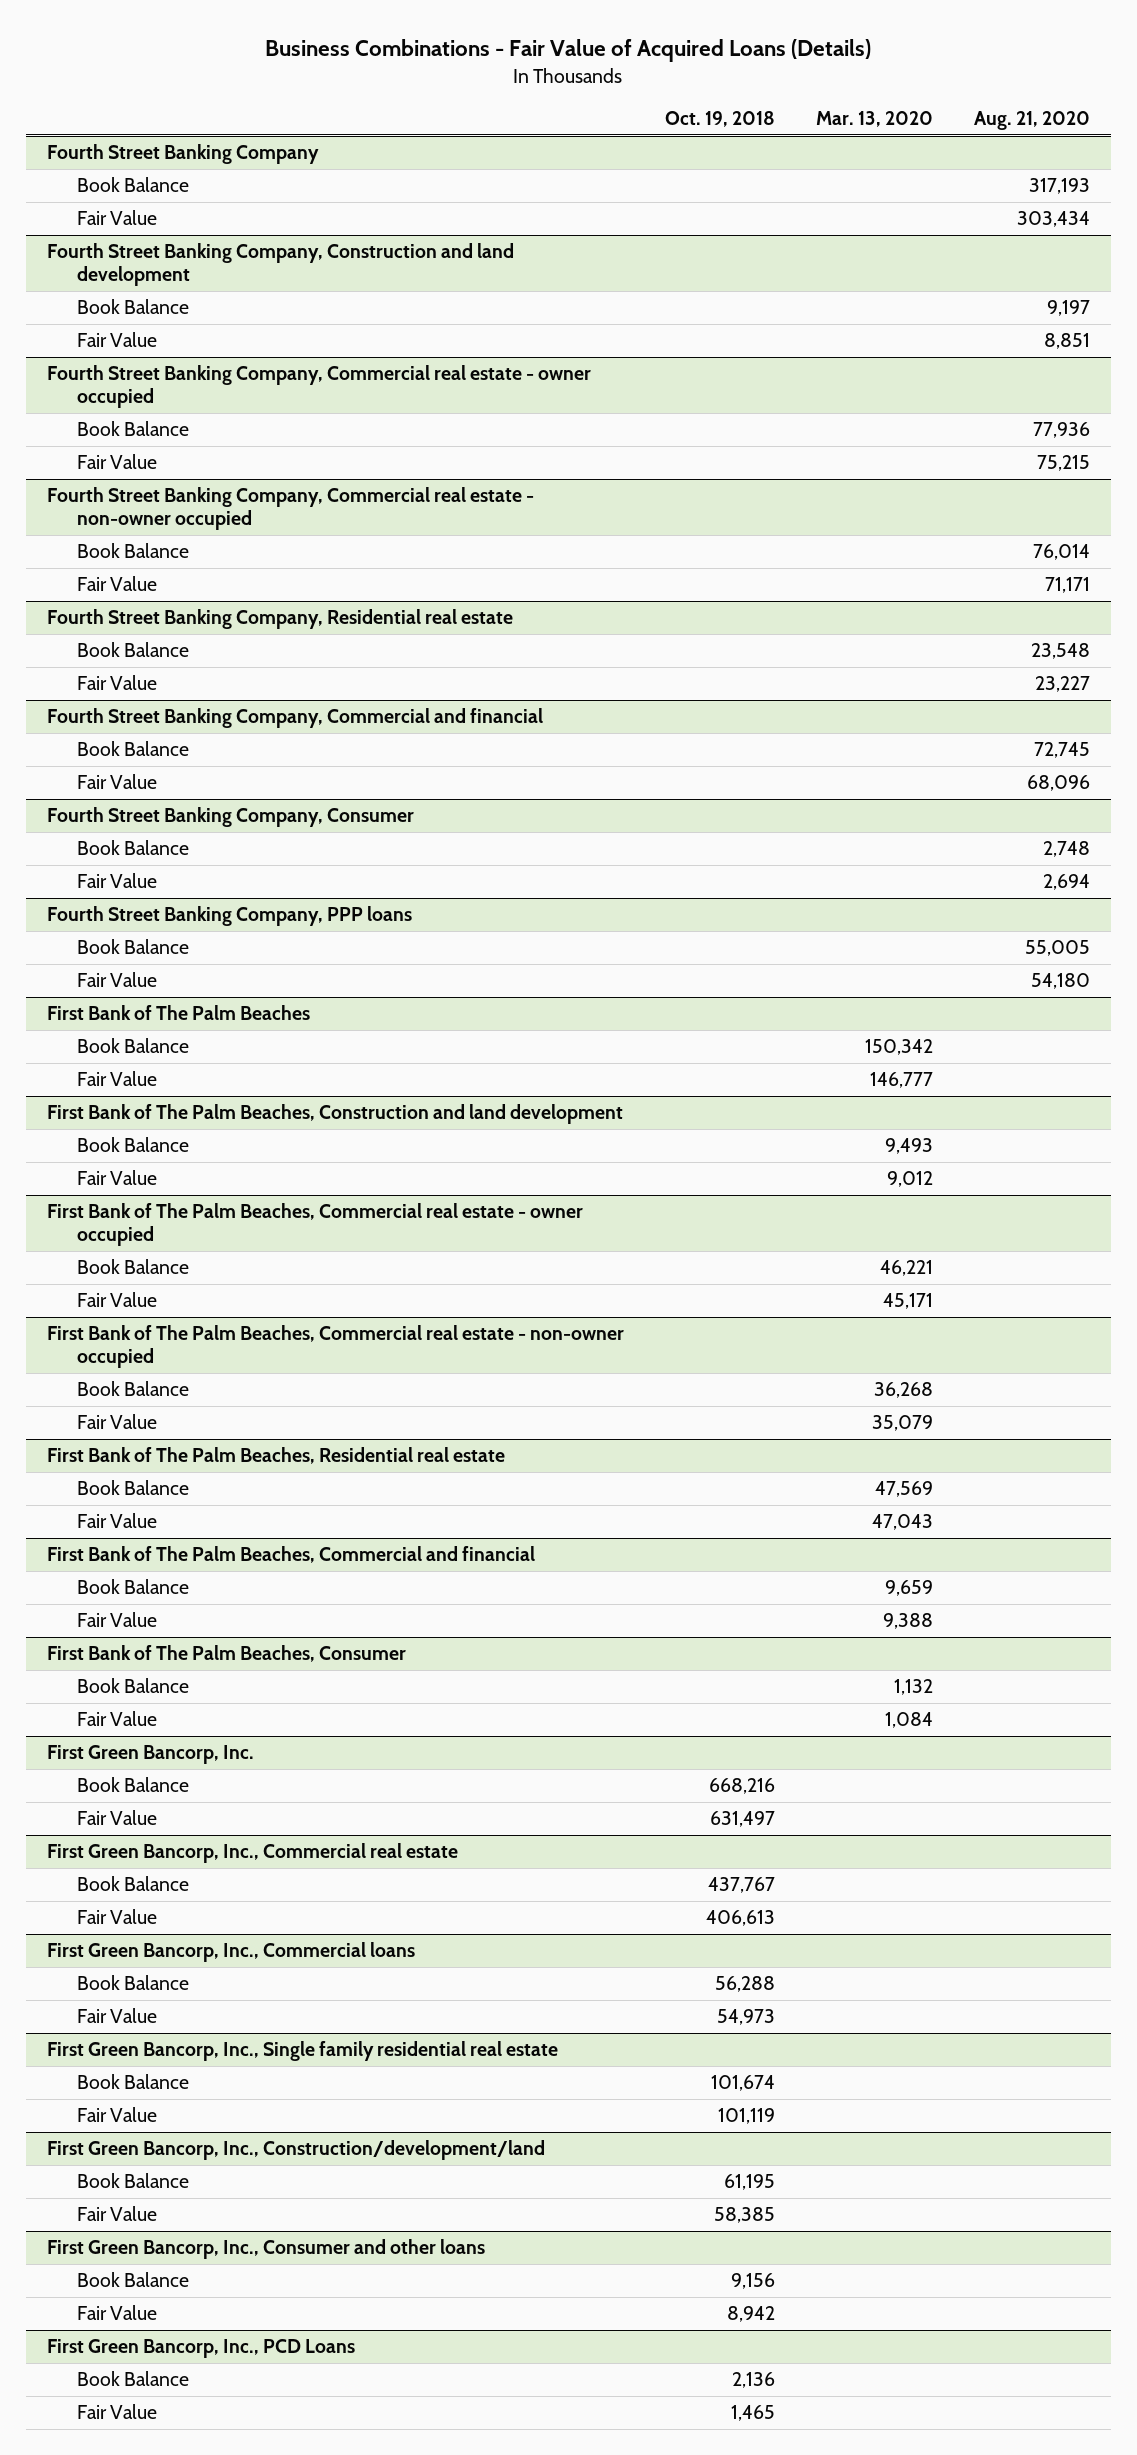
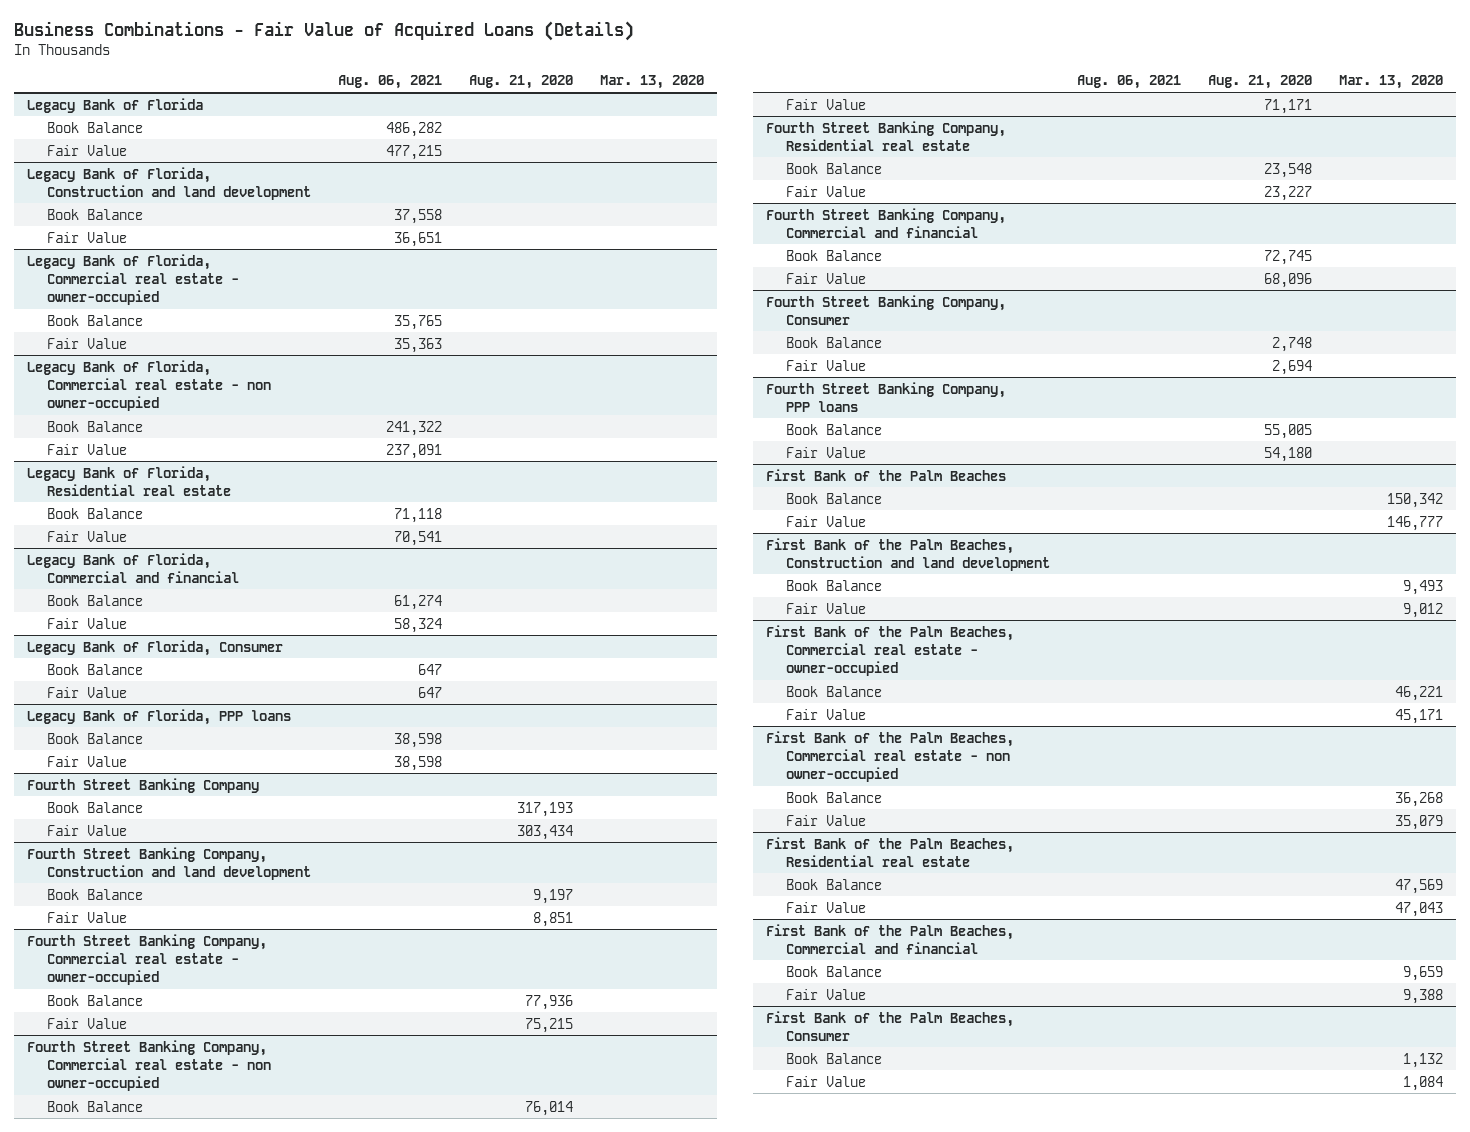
[664,111,775,128] Oct. 19, 2018 -> none
none -> [338,75,443,90] Aug. 06, 2021
none -> [27,97,204,113] Legacy Bank of Florida
none -> [47,121,144,133] Book Balance
none -> [47,144,128,156] Fair Value
none -> [27,166,312,200] Legacy Bank of Florida, Construction and land development
none -> [47,208,144,220] Book Balance
none -> [47,231,128,243] Fair Value
none -> [27,253,240,305] Legacy Bank of Florida, Commercial real estate - owner-occupied
none -> [47,314,144,326] Book Balance
none -> [47,337,128,349] Fair Value
none -> [27,359,272,411] Legacy Bank of Florida, Commercial real estate - non owner-occupied
none -> [47,420,144,432] Book Balance
none -> [47,443,128,455] Fair Value
none -> [27,465,232,496] Legacy Bank of Florida, Residential real estate
none -> [47,507,144,519] Book Balance
none -> [47,530,128,542] Fair Value
none -> [27,552,240,583] Legacy Bank of Florida, Commercial and financial
none -> [47,594,144,606] Book Balance
none -> [47,617,128,629] Fair Value
none -> [27,639,284,656] Legacy Bank of Florida, Consumer
none -> [47,663,144,675] Book Balance
none -> [47,686,128,698] Fair Value
none -> [27,708,292,725] Legacy Bank of Florida, PPP loans
none -> [47,732,144,744] Book Balance
none -> [47,755,128,767] Fair Value
[46,365,591,409] Fourth Street Banking Company, Commercial real estate - owner occupied -> [27,933,268,985] Fourth Street Banking Company, Commercial real estate - owner-occupied
[46,487,534,531] Fourth Street Banking Company, Commercial real estate - non-owner occupied -> [27,1039,272,1091] Fourth Street Banking Company, Commercial real estate - non owner-occupied
[46,1005,310,1021] First Bank of The Palm Beaches -> [766,468,1007,481] First Bank of the Palm Beaches
[46,1104,623,1125] First Bank of The Palm Beaches, Construction and land development -> [766,537,1051,571] First Bank of the Palm Beaches, Construction and land development
[46,1203,583,1247] First Bank of The Palm Beaches, Commercial real estate - owner occupied -> [766,624,1015,676] First Bank of the Palm Beaches, Commercial real estate - owner-occupied
[46,1325,624,1369] First Bank of The Palm Beaches, Commercial real estate - non-owner occupied -> [766,730,1015,782] First Bank of the Palm Beaches, Commercial real estate - non owner-occupied
[46,1447,505,1465] First Bank of The Palm Beaches, Residential real estate -> [766,836,1015,867] First Bank of the Palm Beaches, Residential real estate
[46,1546,535,1564] First Bank of The Palm Beaches, Commercial and financial -> [766,923,1015,954] First Bank of the Palm Beaches, Commercial and financial
[46,1645,406,1663] First Bank of The Palm Beaches, Consumer -> [766,1010,1015,1041] First Bank of the Palm Beaches, Consumer
[46,1745,254,1765] First Green Bancorp, Inc. -> none
[77,1777,190,1793] Book Balance -> none
[77,1810,158,1826] Fair Value -> none
[46,1843,458,1864] First Green Bancorp, Inc., Commercial real estate -> none
[77,1876,190,1892] Book Balance -> none
[77,1909,158,1925] Fair Value -> none
[46,1942,415,1963] First Green Bancorp, Inc., Commercial loans -> none
[77,1975,190,1991] Book Balance -> none
[77,2008,158,2024] Fair Value -> none
[46,2041,558,2062] First Green Bancorp, Inc., Single family residential real estate -> none
[77,2074,190,2090] Book Balance -> none
[77,2107,158,2123] Fair Value -> none
[46,2140,545,2161] First Green Bancorp, Inc., Construction/development/land -> none
[77,2173,190,2189] Book Balance -> none
[77,2206,158,2222] Fair Value -> none
[46,2239,485,2260] First Green Bancorp, Inc., Consumer and other loans -> none
[77,2272,190,2288] Book Balance -> none
[77,2305,158,2321] Fair Value -> none
[46,2339,355,2359] First Green Bancorp, Inc., PCD Loans -> none
[77,2371,190,2387] Book Balance -> none
[77,2404,158,2420] Fair Value -> none

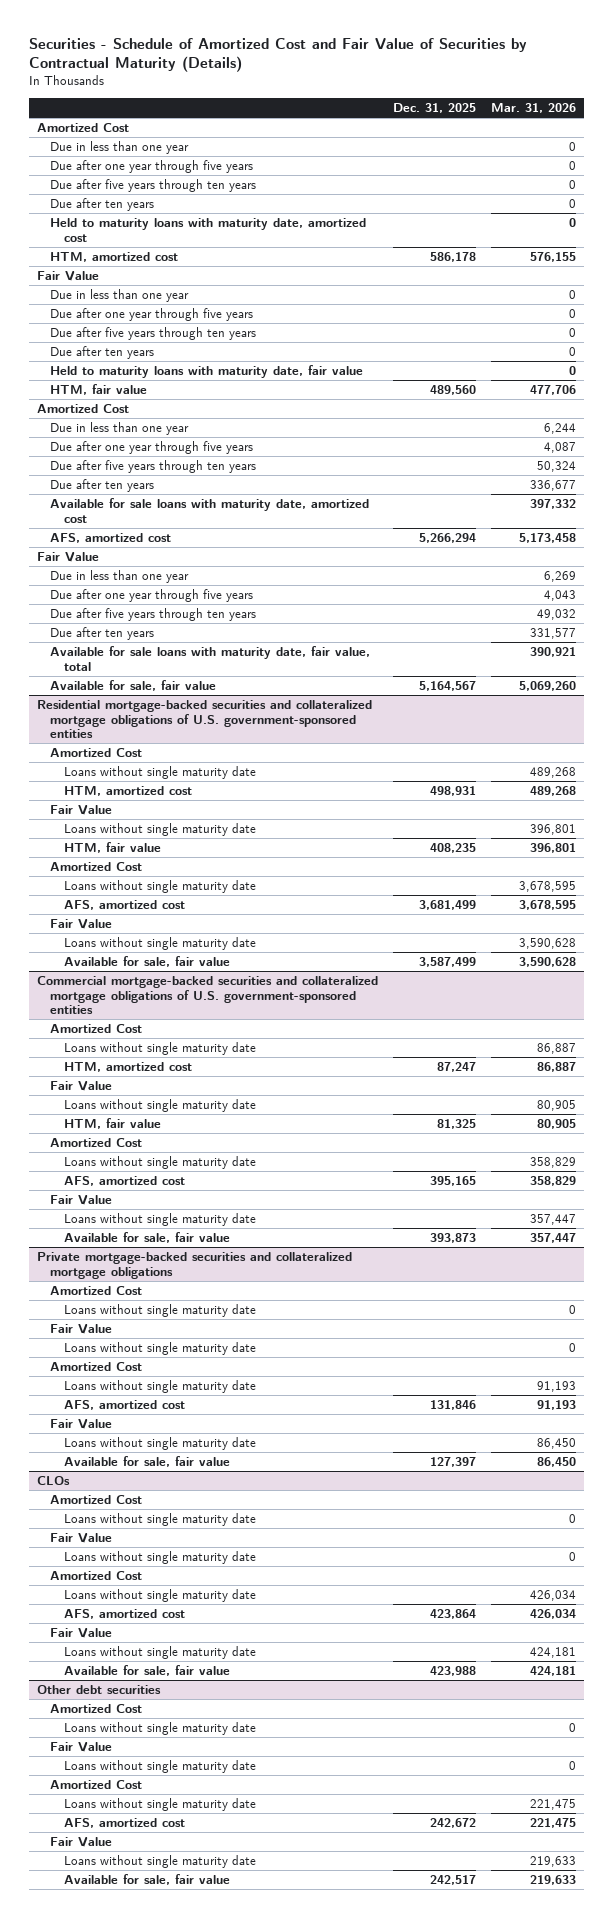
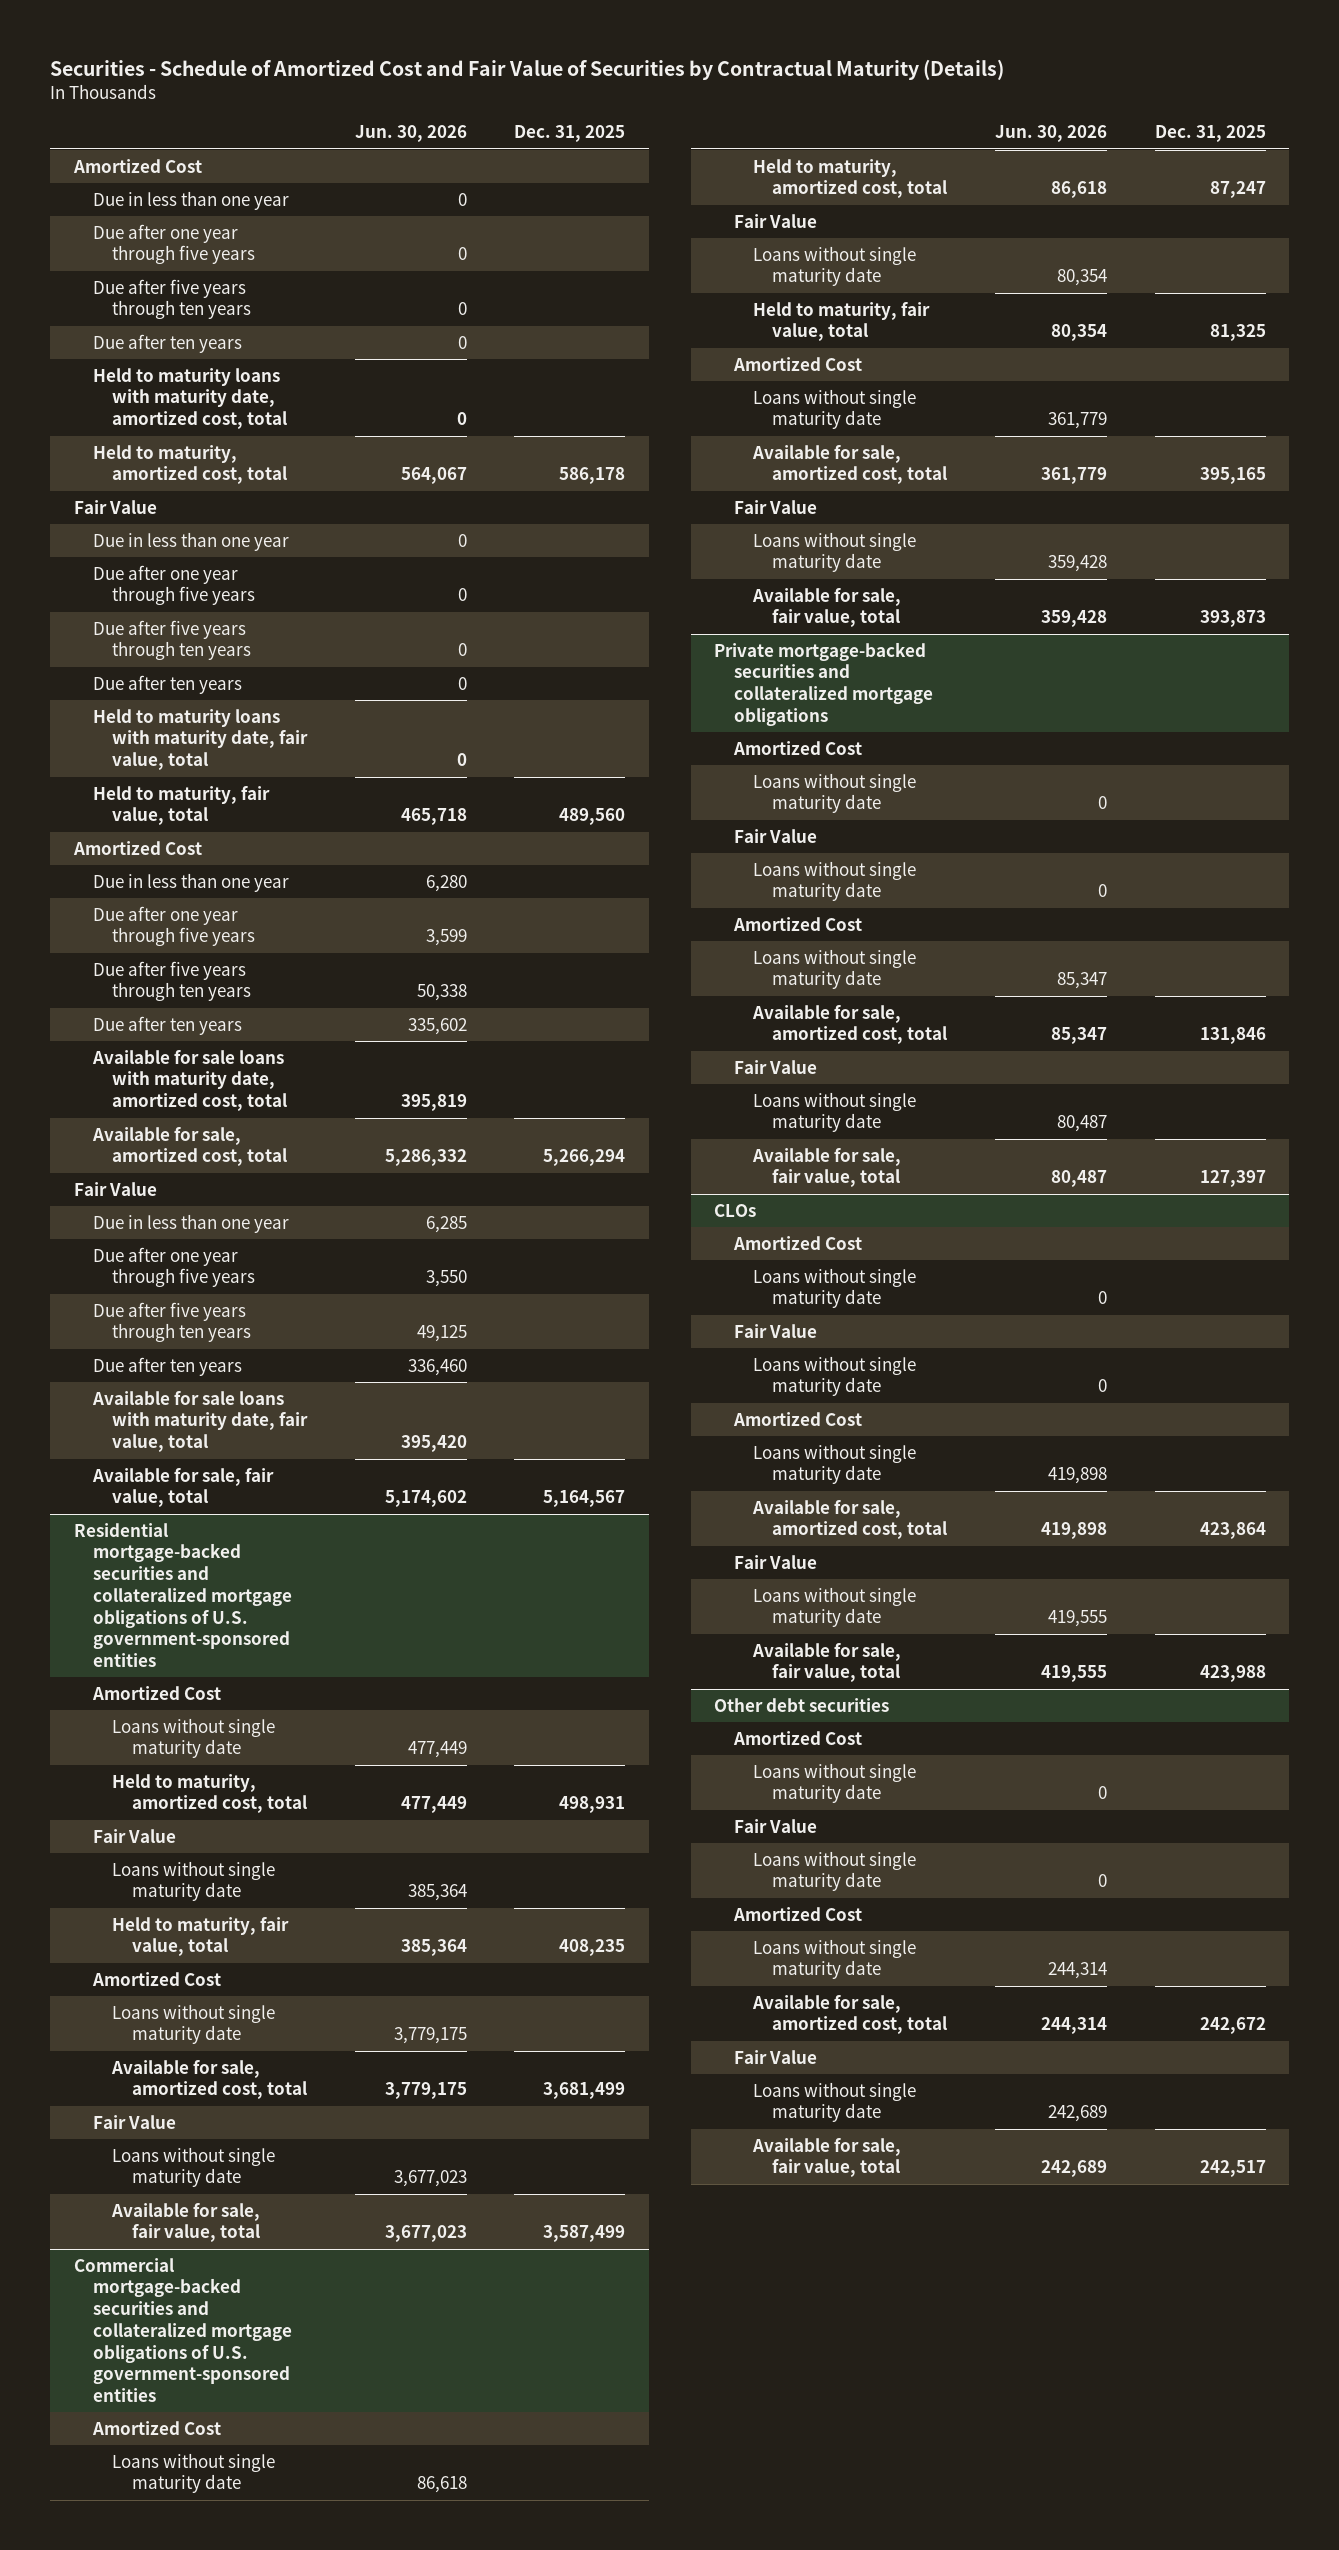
[491,103,577,114] Mar. 31, 2026 -> none
none -> [354,125,467,143] Jun. 30, 2026
[50,218,367,242] Held to maturity loans with maturity date, amortized cost -> [93,367,288,430] Held to maturity loans with maturity date, amortized cost, total
[50,252,179,263] HTM, amortized cost -> [93,444,288,485] Held to maturity, amortized cost, total
[50,365,364,379] Held to maturity loans with maturity date, fair value -> [93,708,309,771] Held to maturity loans with maturity date, fair value, total
[50,384,148,396] HTM, fair value -> [93,785,271,826] Held to maturity, fair value, total
[50,498,370,523] Available for sale loans with maturity date, amortized cost -> [92,1049,288,1112] Available for sale loans with maturity date, amortized cost, total
[50,533,172,544] AFS, amortized cost -> [92,1126,288,1167] Available for sale, amortized cost, total
[50,680,217,692] Available for sale, fair value -> [92,1467,275,1508] Available for sale, fair value, total
[63,786,192,797] HTM, amortized cost -> [112,1773,307,1814] Held to maturity, amortized cost, total
[63,842,161,854] HTM, fair value -> [112,1916,290,1957] Held to maturity, fair value, total
[63,900,185,911] AFS, amortized cost -> [111,2059,307,2100] Available for sale, amortized cost, total
[63,956,230,968] Available for sale, fair value -> [111,2202,261,2243] Available for sale, fair value, total
[63,1062,192,1073] HTM, amortized cost -> [752,158,948,199] Held to maturity, amortized cost, total
[63,1118,161,1130] HTM, fair value -> [752,301,930,342] Held to maturity, fair value, total
[63,1176,185,1187] AFS, amortized cost -> [751,444,948,485] Available for sale, amortized cost, total
[63,1232,230,1244] Available for sale, fair value -> [751,587,901,628] Available for sale, fair value, total
[63,1400,185,1411] AFS, amortized cost -> [751,1004,948,1045] Available for sale, amortized cost, total
[63,1456,230,1468] Available for sale, fair value -> [751,1147,901,1188] Available for sale, fair value, total
[63,1609,185,1620] AFS, amortized cost -> [751,1499,948,1540] Available for sale, amortized cost, total
[63,1665,230,1677] Available for sale, fair value -> [751,1642,901,1683] Available for sale, fair value, total
[63,1818,185,1829] AFS, amortized cost -> [751,1994,948,2035] Available for sale, amortized cost, total
[63,1874,230,1886] Available for sale, fair value -> [751,2137,901,2178] Available for sale, fair value, total

